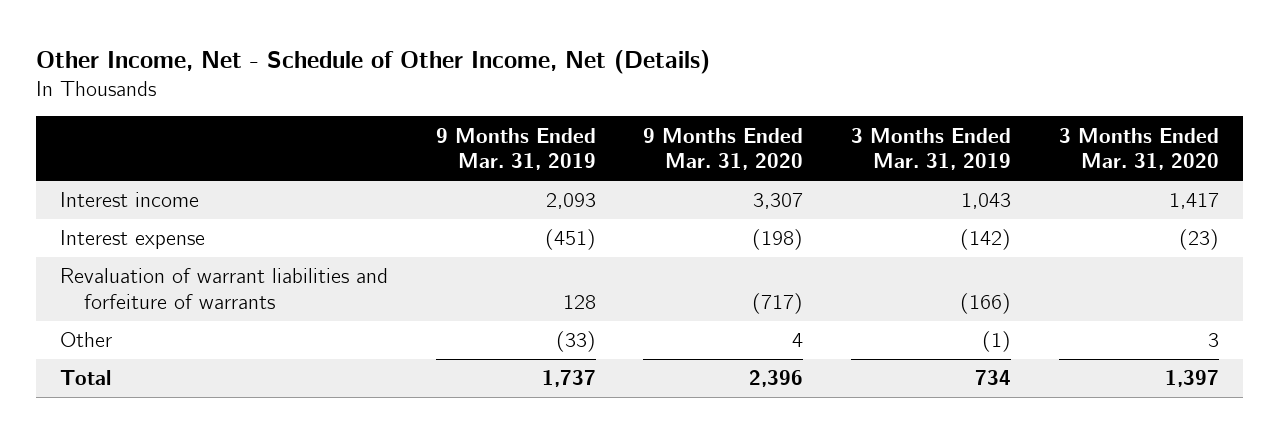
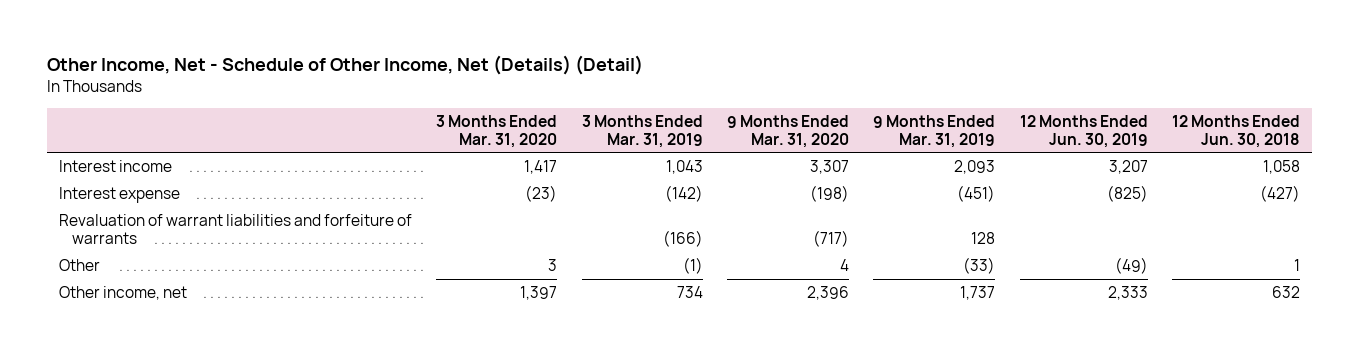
[36,50,711,75] Other Income, Net - Schedule of Other Income, Net (Details) -> [47,55,644,76] Other Income, Net - Schedule of Other Income, Net (Details) (Detail)
none -> [1019,114,1148,148] 12 Months Ended Jun. 30, 2019
none -> [1171,114,1300,148] 12 Months Ended Jun. 30, 2018
[59,370,111,386] Total -> [59,285,188,300] Other income, net

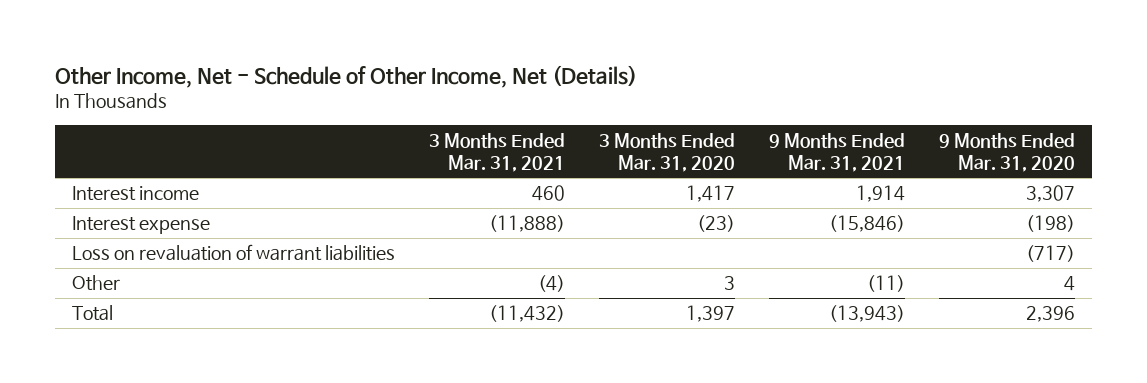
[47,55,644,76] Other Income, Net - Schedule of Other Income, Net (Details) (Detail) -> [55,65,638,89] Other Income, Net - Schedule of Other Income, Net (Details)
[581,114,703,148] 3 Months Ended Mar. 31, 2019 -> none
[873,114,996,148] 9 Months Ended Mar. 31, 2019 -> none
[1019,114,1148,148] 12 Months Ended Jun. 30, 2019 -> none
[1171,114,1300,148] 12 Months Ended Jun. 30, 2018 -> none
none -> [429,132,566,173] 3 Months Ended Mar. 31, 2021
none -> [769,132,906,173] 9 Months Ended Mar. 31, 2021
[59,213,413,245] Revaluation of warrant liabilities and forfeiture of warrants -> [72,244,396,262] Loss on revaluation of warrant liabilities
[59,285,188,300] Other income, net -> [72,305,114,322] Total

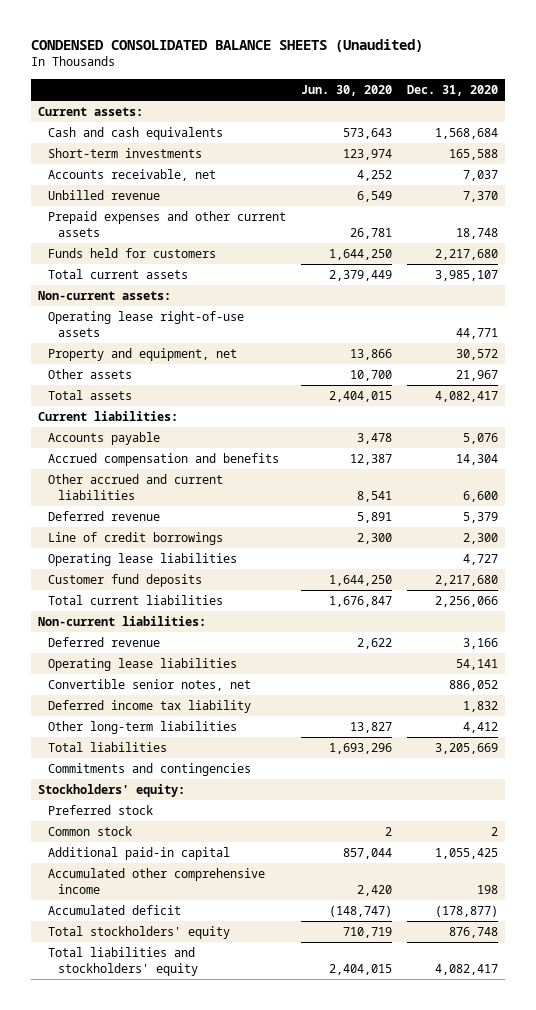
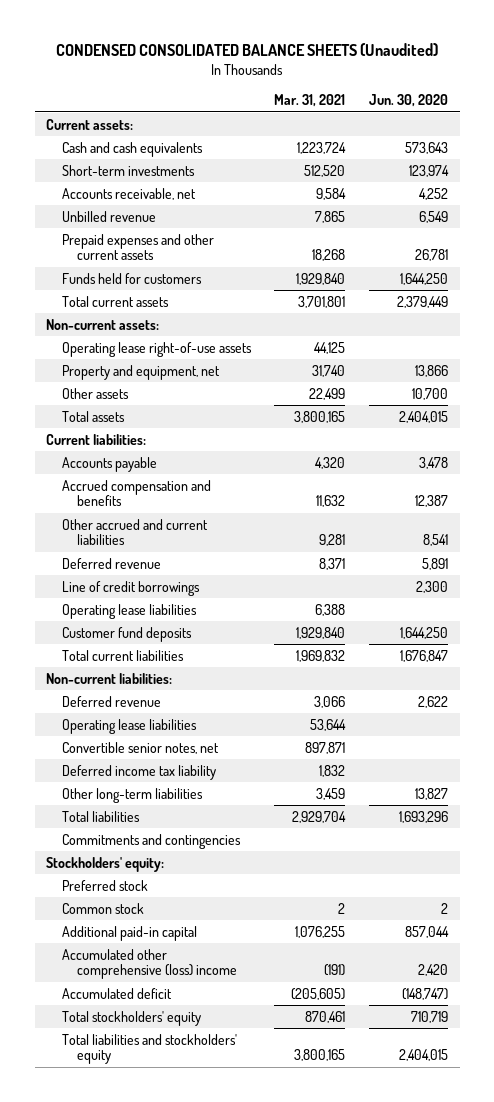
[406,84,498,96] Dec. 31, 2020 -> none
none -> [274,94,346,108] Mar. 31, 2021
[48,868,266,894] Accumulated other comprehensive income -> [61,948,238,980] Accumulated other comprehensive (loss) income

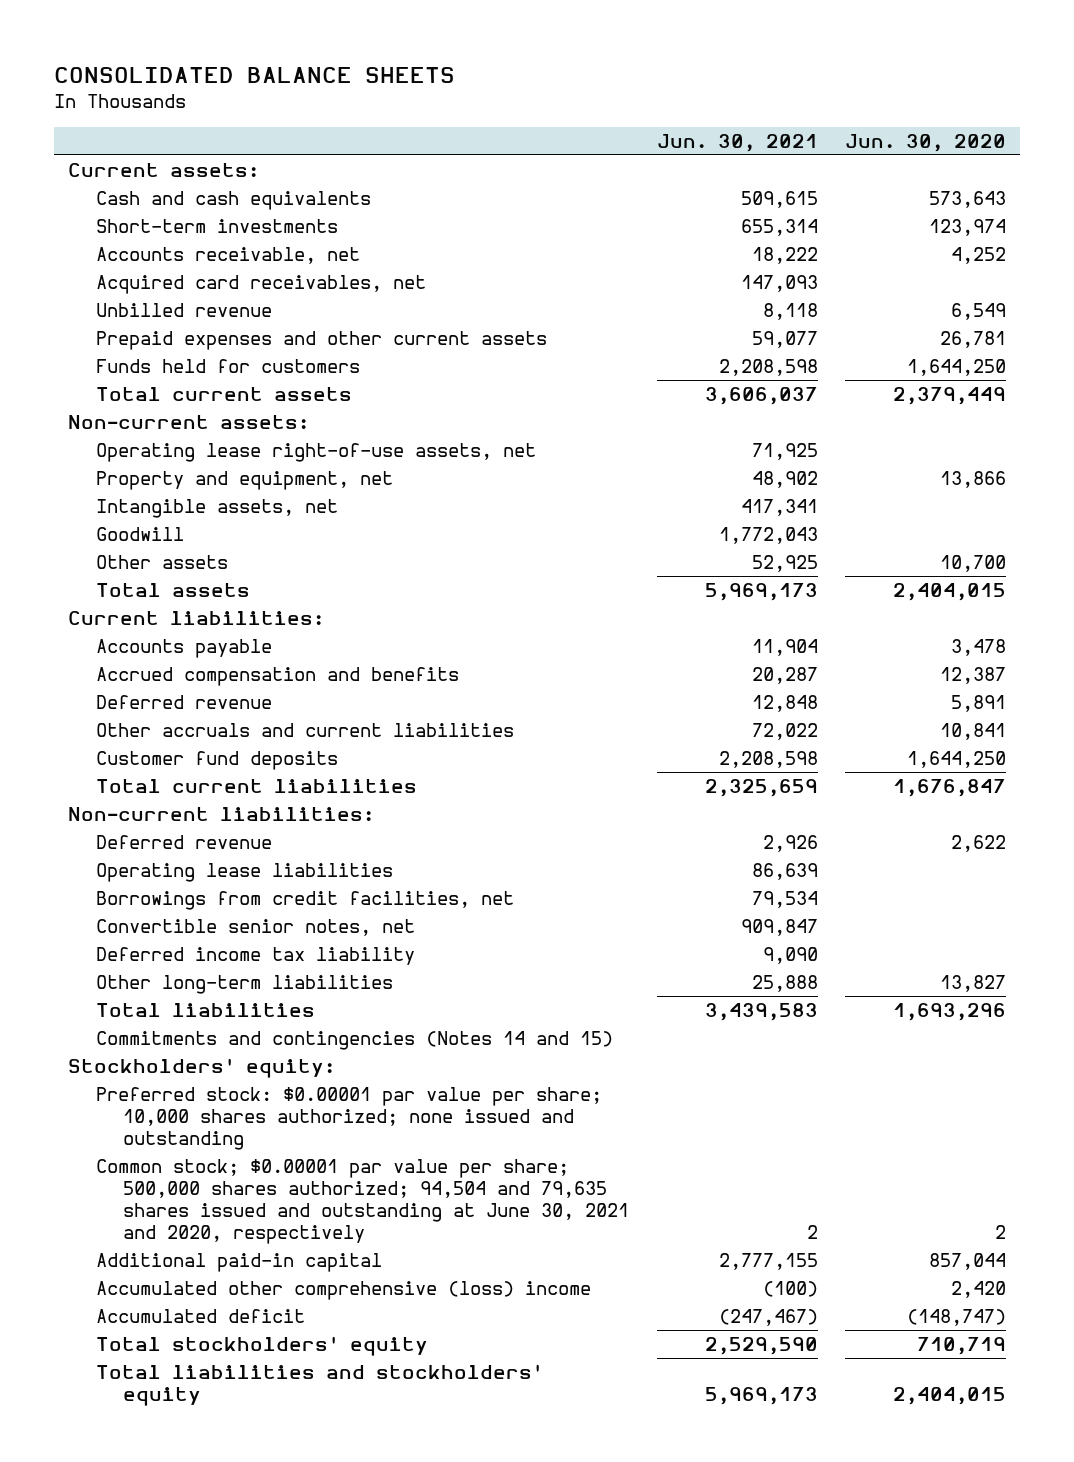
[56,43,439,57] CONDENSED CONSOLIDATED BALANCE SHEETS (Unaudited) -> [54,67,456,84] CONSOLIDATED BALANCE SHEETS
[274,94,346,108] Mar. 31, 2021 -> none
none -> [656,133,818,152] Jun. 30, 2021
none -> [95,275,426,295] Acquired card receivables, net
[61,341,252,357] Operating lease right-of-use assets -> [95,443,536,463] Operating lease right-of-use assets, net
none -> [95,499,338,519] Intangible assets, net
none -> [95,527,184,542] Goodwill
[61,518,208,546] Other accrued and current liabilities -> none
[61,580,200,596] Line of credit borrowings -> none
[61,603,197,619] Operating lease liabilities -> none
none -> [95,723,514,738] Other accruals and current liabilities
none -> [95,891,514,911] Borrowings from credit facilities, net
[61,833,241,849] Commitments and contingencies -> [95,1031,613,1051] Commitments and contingencies (Notes 14 and 15)
[61,879,148,891] Preferred stock -> [95,1087,602,1150] Preferred stock: $0.00001 par value per share; 10,000 shares authorized; none issued and outstanding
[61,902,144,914] Common stock -> [95,1159,630,1244] Common stock; $0.00001 par value per share; 500,000 shares authorized; 94,504 and 79,635 shares issued and outstanding at June 30, 2021 and 2020, respectively

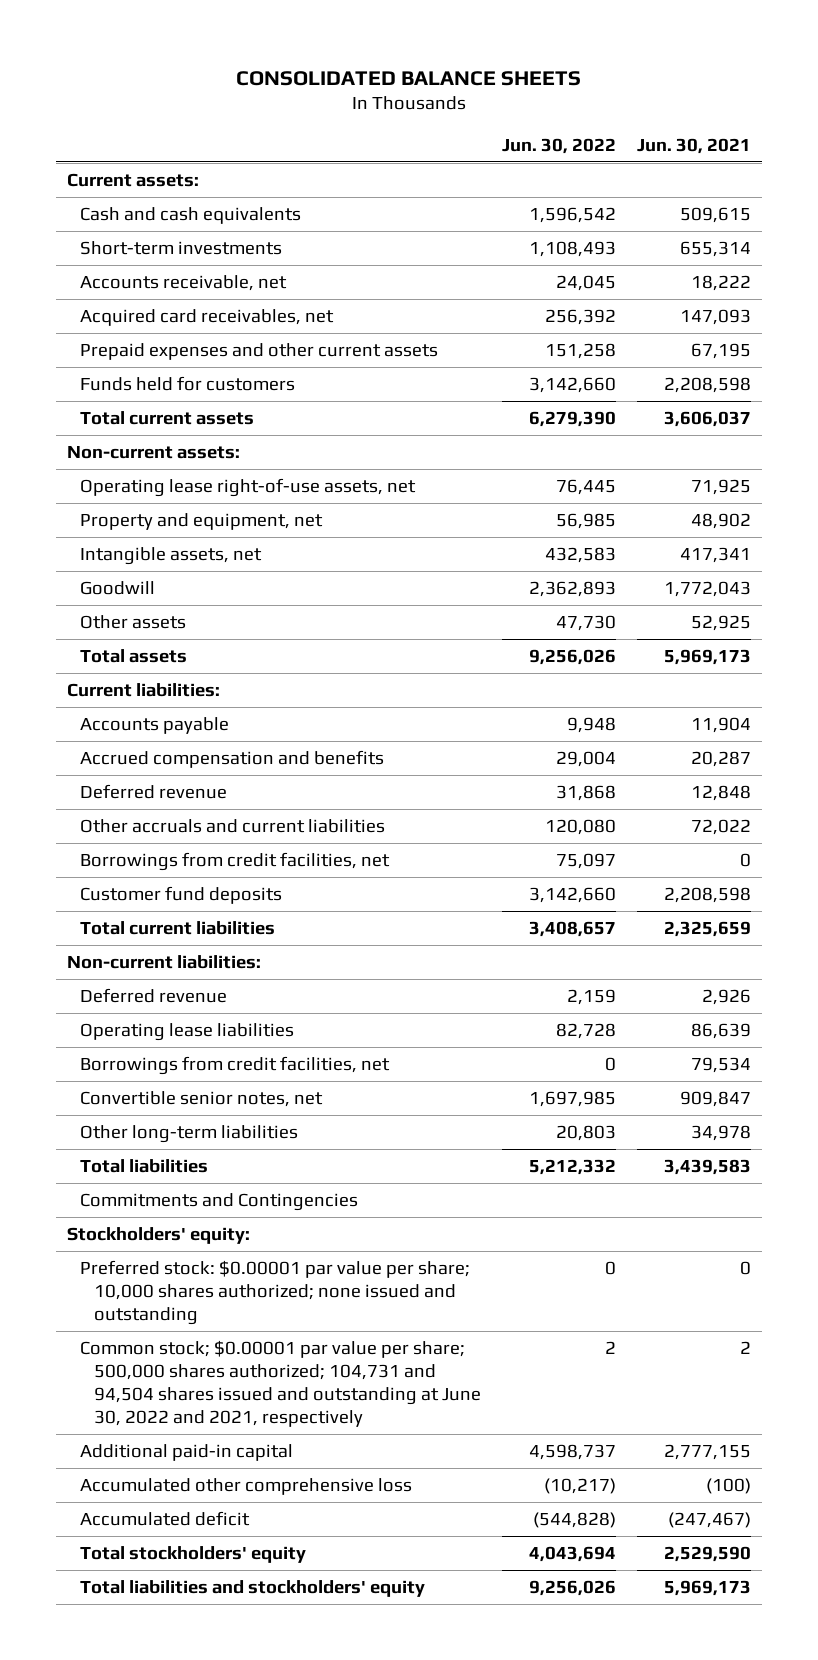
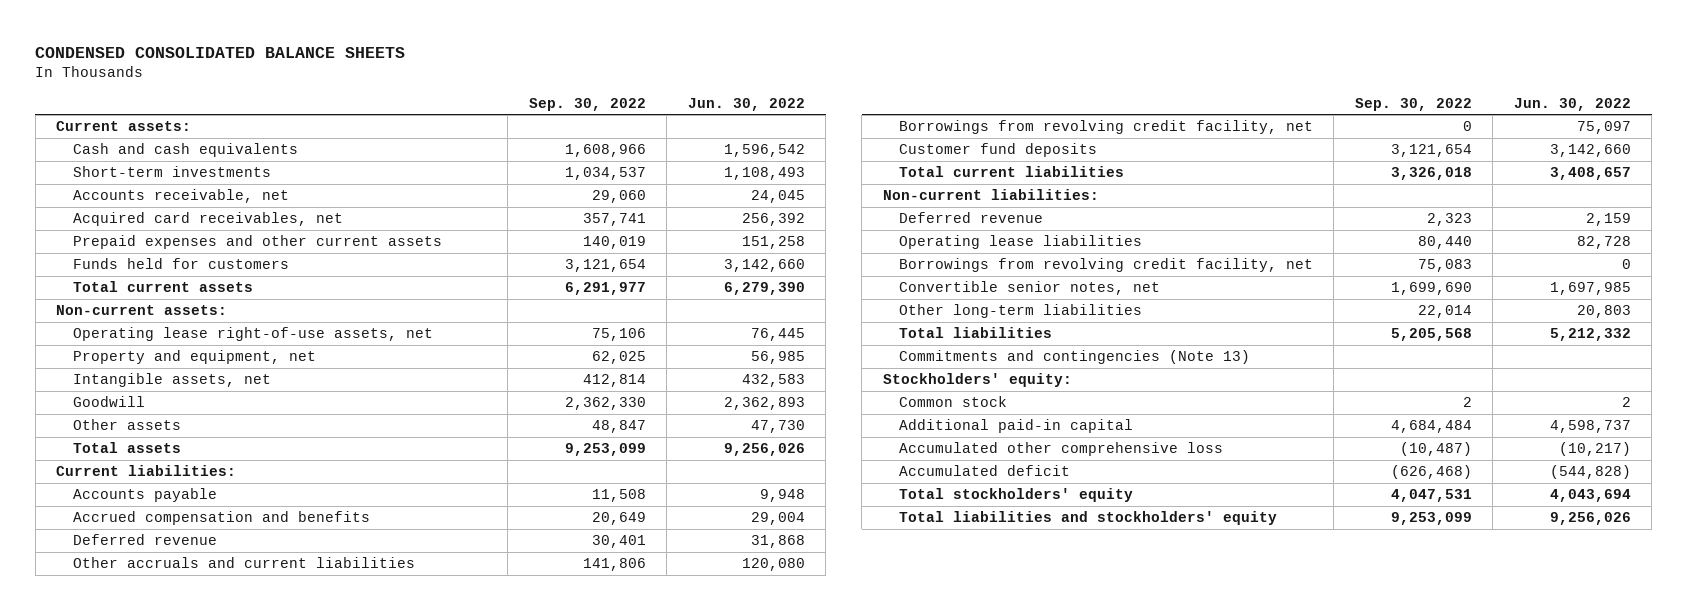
[236,70,582,86] CONSOLIDATED BALANCE SHEETS -> [35,46,406,58] CONDENSED CONSOLIDATED BALANCE SHEETS
[637,137,752,154] Jun. 30, 2021 -> none
none -> [528,97,646,111] Sep. 30, 2022
[80,851,391,871] Borrowings from credit facilities, net -> [898,120,1313,135] Borrowings from revolving credit facility, net
[80,1055,391,1075] Borrowings from credit facilities, net -> [898,258,1313,273] Borrowings from revolving credit facility, net
[80,1192,359,1211] Commitments and Contingencies -> [898,350,1250,365] Commitments and contingencies (Note 13)
[80,1259,471,1326] Preferred stock: $0.00001 par value per share; 10,000 shares authorized; none issued and outstanding -> none
[80,1339,481,1428] Common stock; $0.00001 par value per share; 500,000 shares authorized; 104,731 and 94,504 shares issued and outstanding at June 30, 2022 and 2021, respectively -> [898,396,1007,408] Common stock

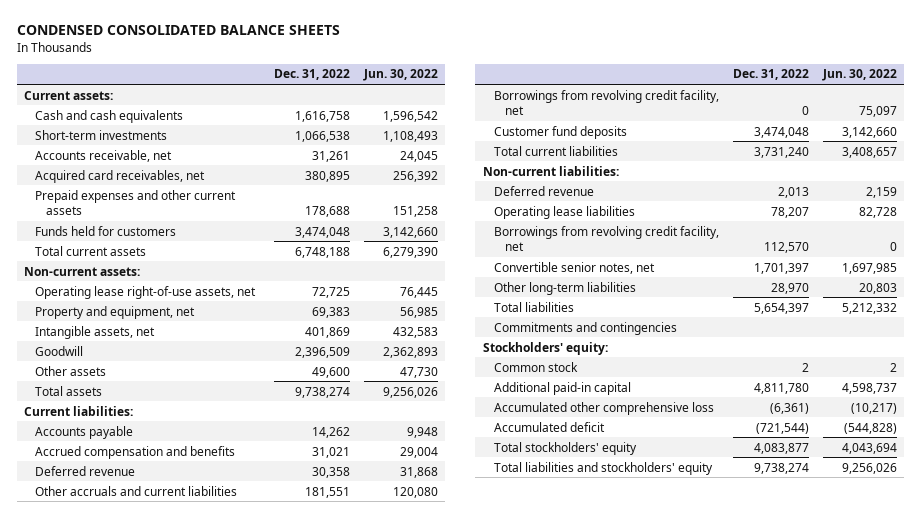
[528,97,646,111] Sep. 30, 2022 -> none
none -> [273,69,350,81] Dec. 31, 2022
[898,350,1250,365] Commitments and contingencies (Note 13) -> [493,321,677,335] Commitments and contingencies

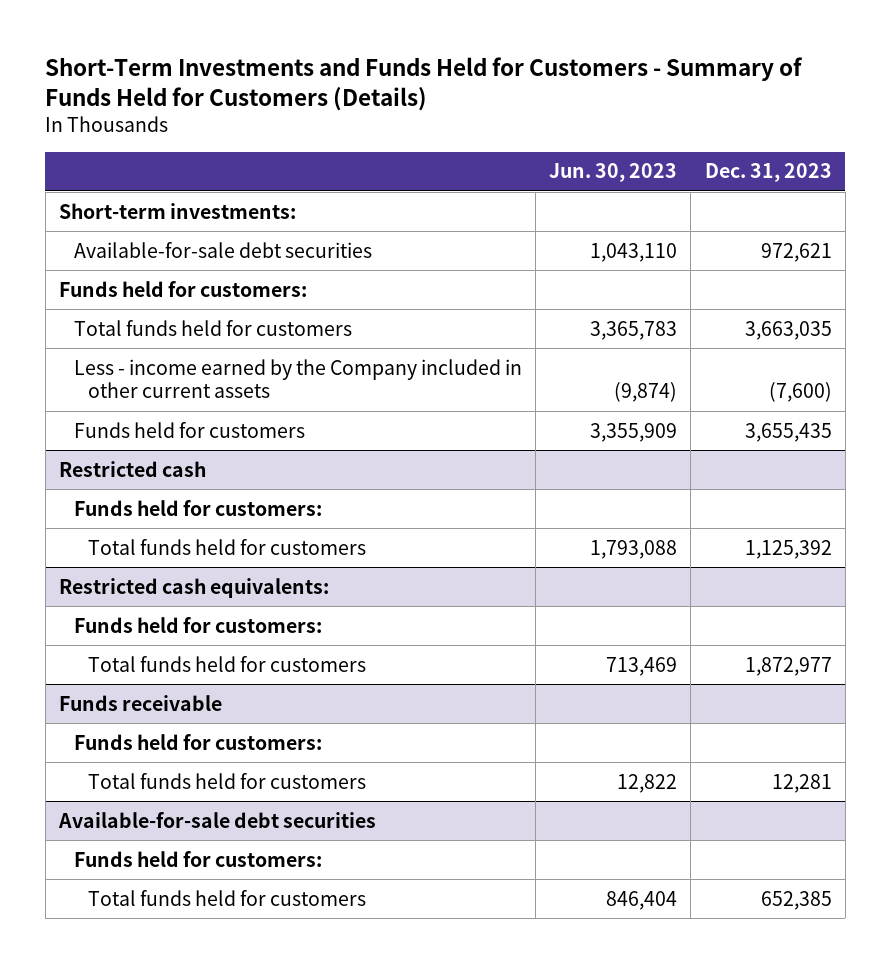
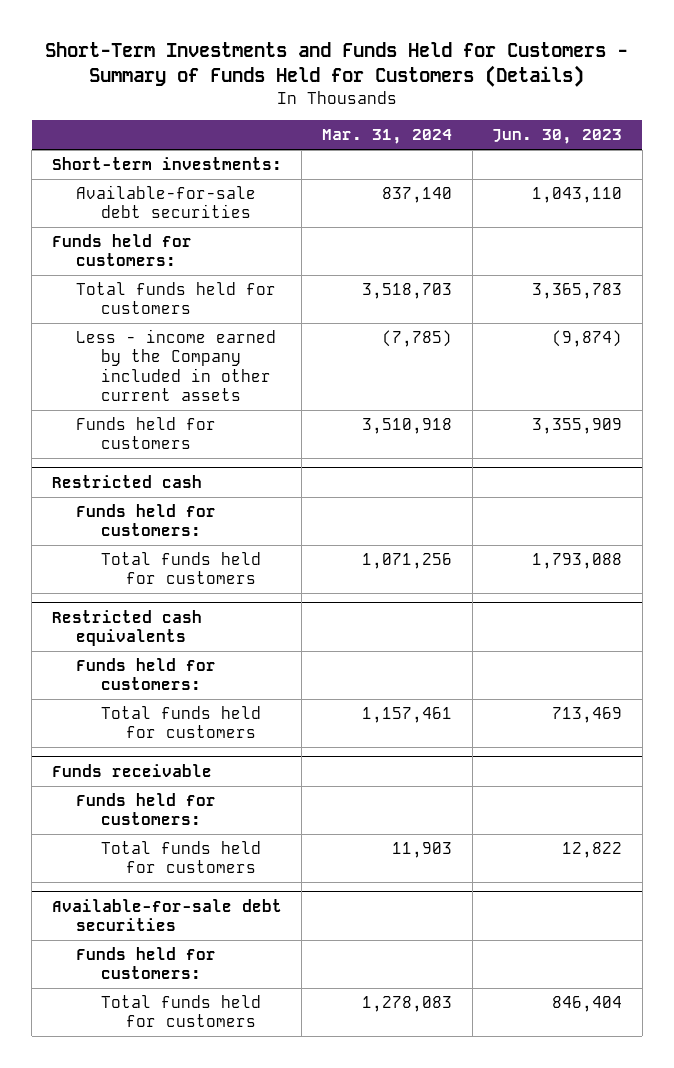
[704,163,832,183] Dec. 31, 2023 -> none
none -> [322,129,453,145] Mar. 31, 2024
[59,577,330,598] Restricted cash equivalents: -> [51,609,202,647] Restricted cash equivalents

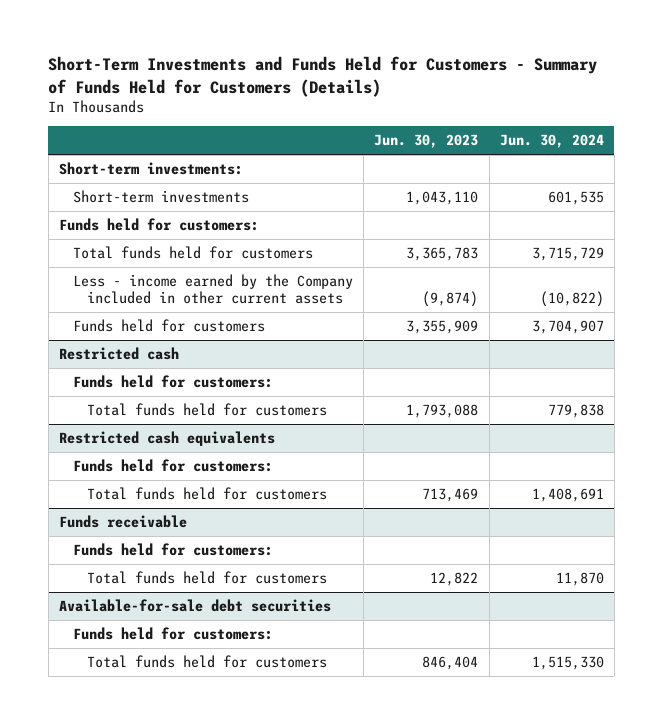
[322,129,453,145] Mar. 31, 2024 -> none
none -> [499,134,604,149] Jun. 30, 2024
[76,185,257,219] Available-for-sale debt securities -> [72,190,249,204] Short-term investments

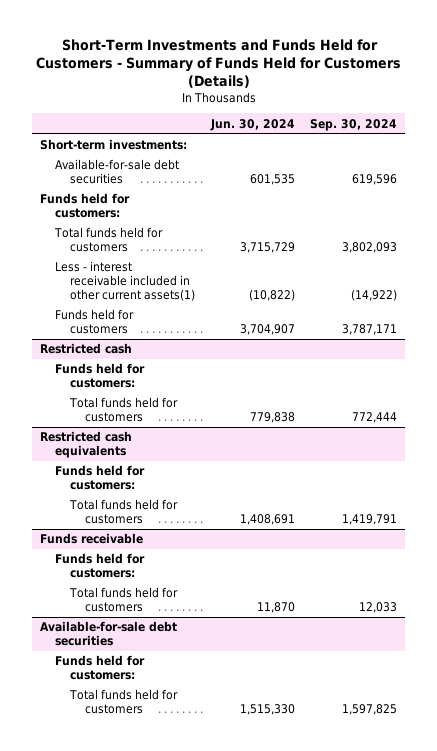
[374,134,479,149] Jun. 30, 2023 -> none
none -> [310,118,398,131] Sep. 30, 2024
[72,190,249,204] Short-term investments -> [54,159,179,185] Available-for-sale debt securities
[72,274,353,305] Less - income earned by the Company included in other current assets -> [54,261,195,302] Less - interest receivable included in other current assets(1)

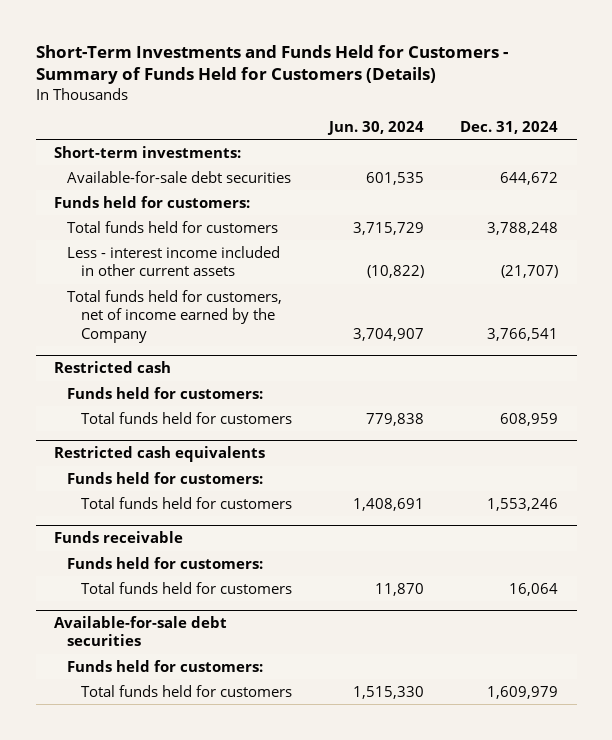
[310,118,398,131] Sep. 30, 2024 -> none
none -> [460,120,559,134] Dec. 31, 2024
[54,261,195,302] Less - interest receivable included in other current assets(1) -> [67,245,281,277] Less - interest income included in other current assets
[54,309,134,335] Funds held for customers -> [67,289,283,343] Total funds held for customers, net of income earned by the Company

